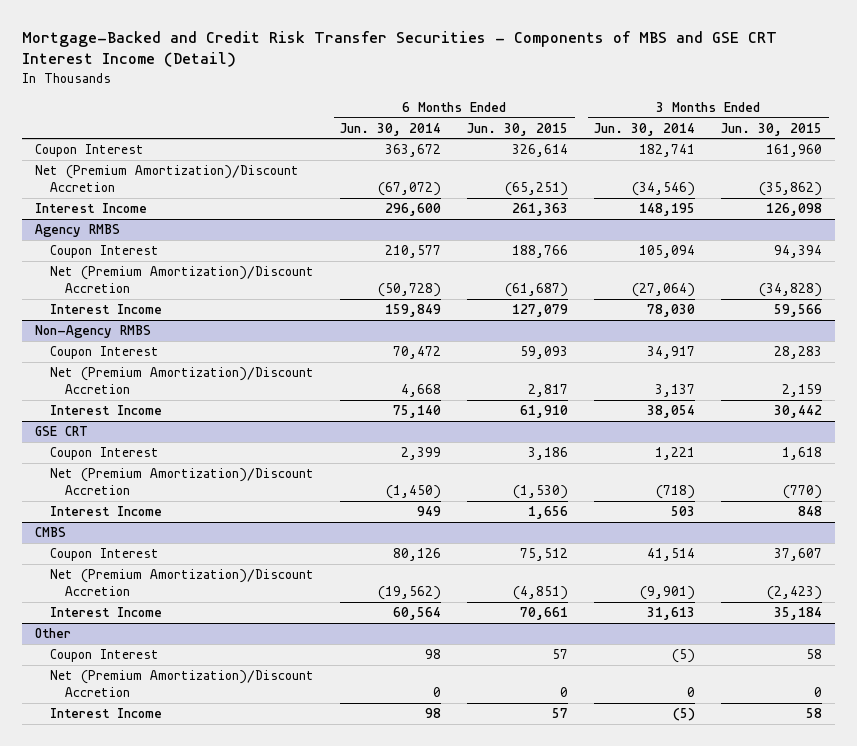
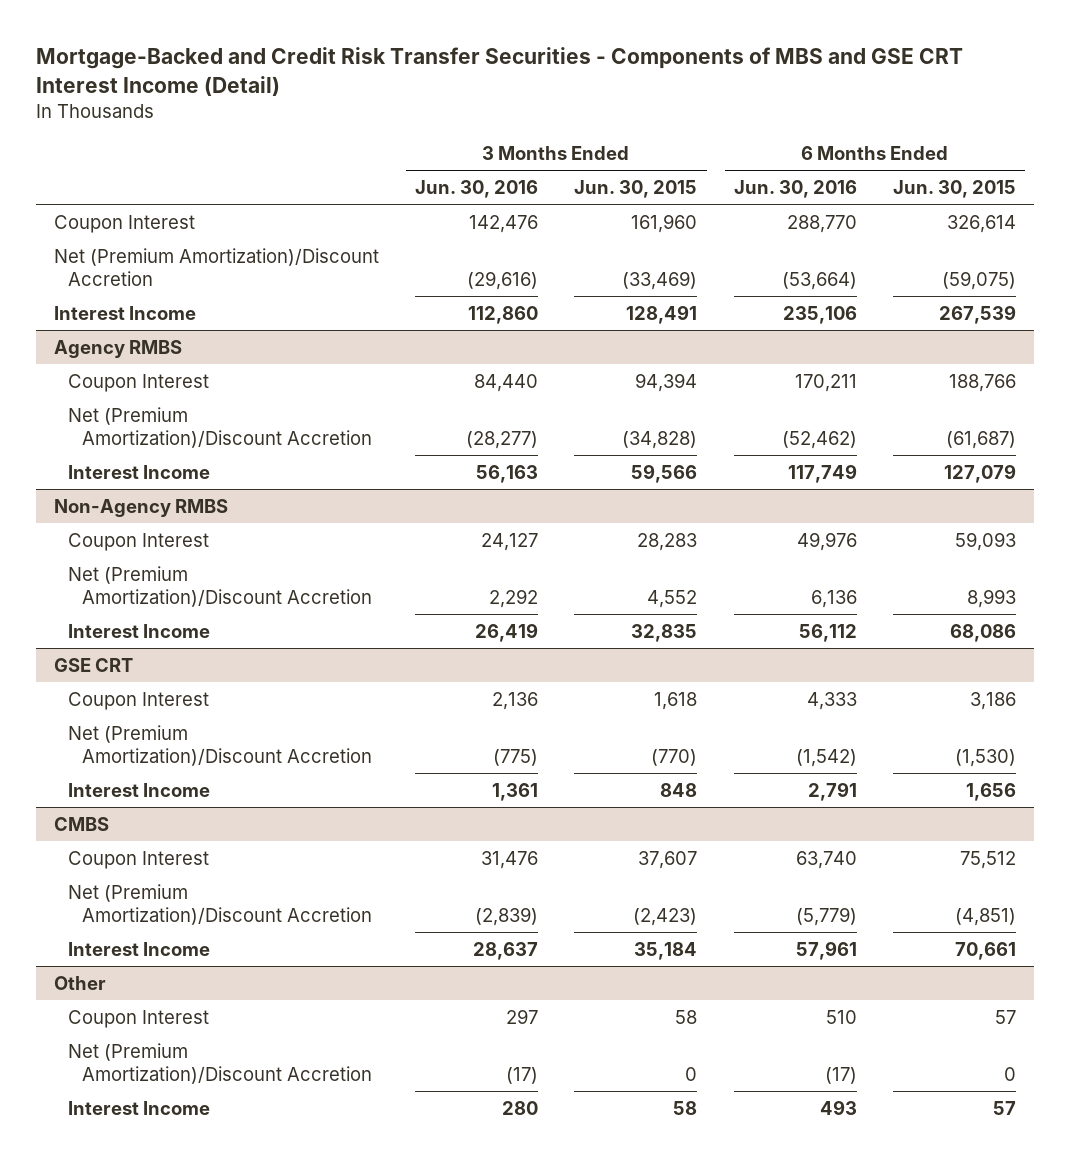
[340,122,442,136] Jun. 30, 2014 -> none
[594,122,696,136] Jun. 30, 2014 -> none
none -> [415,179,539,198] Jun. 30, 2016
none -> [733,179,857,198] Jun. 30, 2016
[505,182,569,197] (65,251) -> [942,270,1017,290] (59,075)
[759,182,823,197] (35,862) -> [622,270,698,290] (33,469)
[512,203,569,217] 261,363 -> [939,304,1017,324] 267,539
[766,203,823,217] 126,098 -> [626,304,698,324] 128,491
[528,384,569,398] 2,817 -> [967,588,1017,608] 8,993
[782,384,823,398] 2,159 -> [647,589,698,608] 4,552
[520,405,569,419] 61,910 -> [950,623,1017,642] 68,086
[774,405,823,419] 30,442 -> [631,623,698,642] 32,835

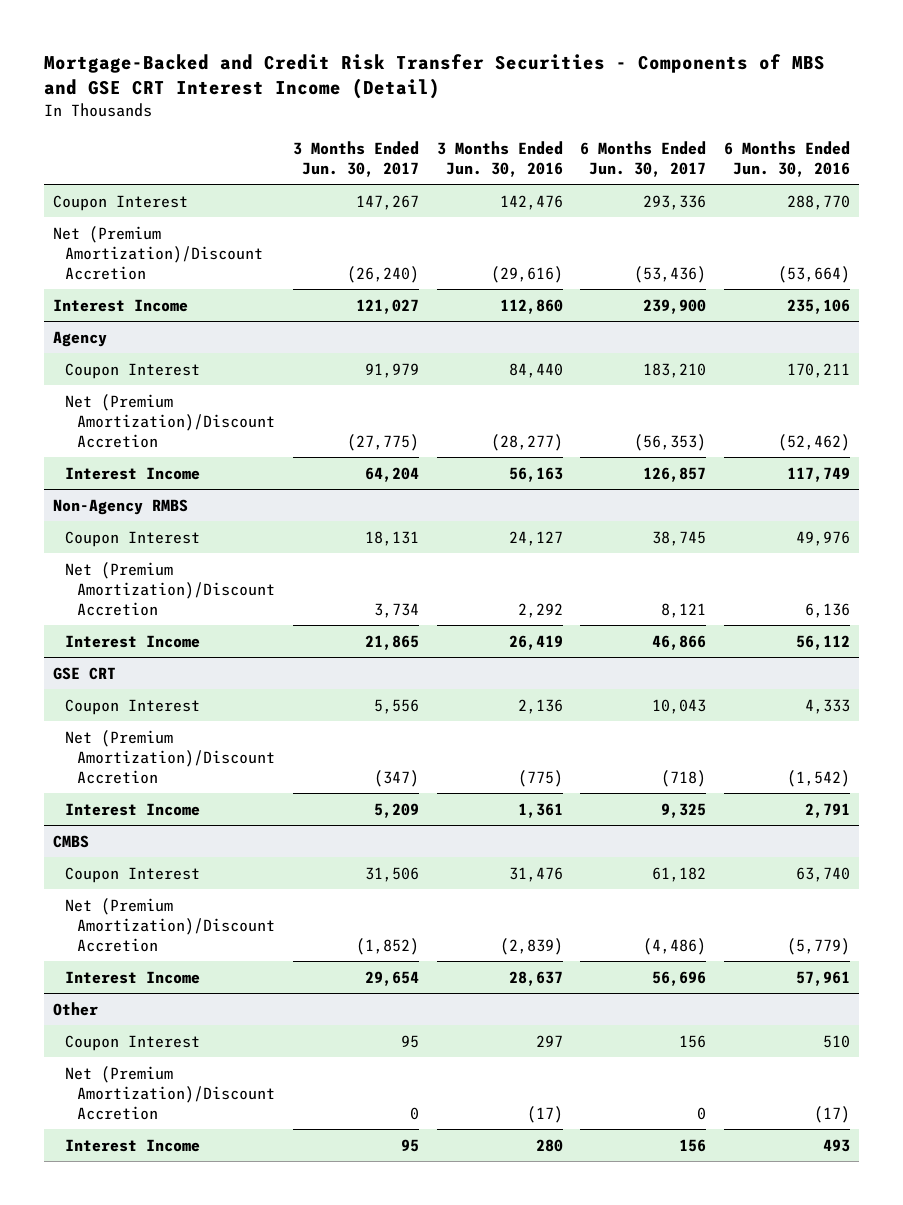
[574,179,698,198] Jun. 30, 2015 -> none
[893,179,1017,198] Jun. 30, 2015 -> none
none -> [292,140,419,177] 3 Months Ended Jun. 30, 2017
none -> [580,140,707,177] 6 Months Ended Jun. 30, 2017
[53,339,182,358] Agency RMBS -> [52,330,107,347] Agency

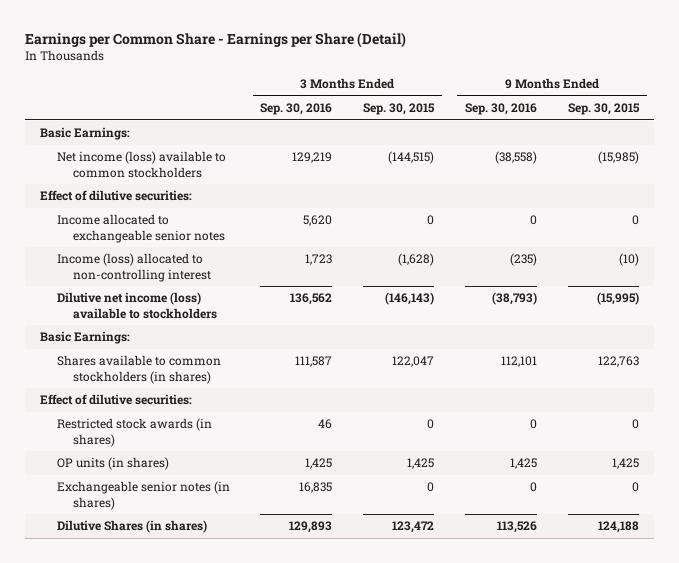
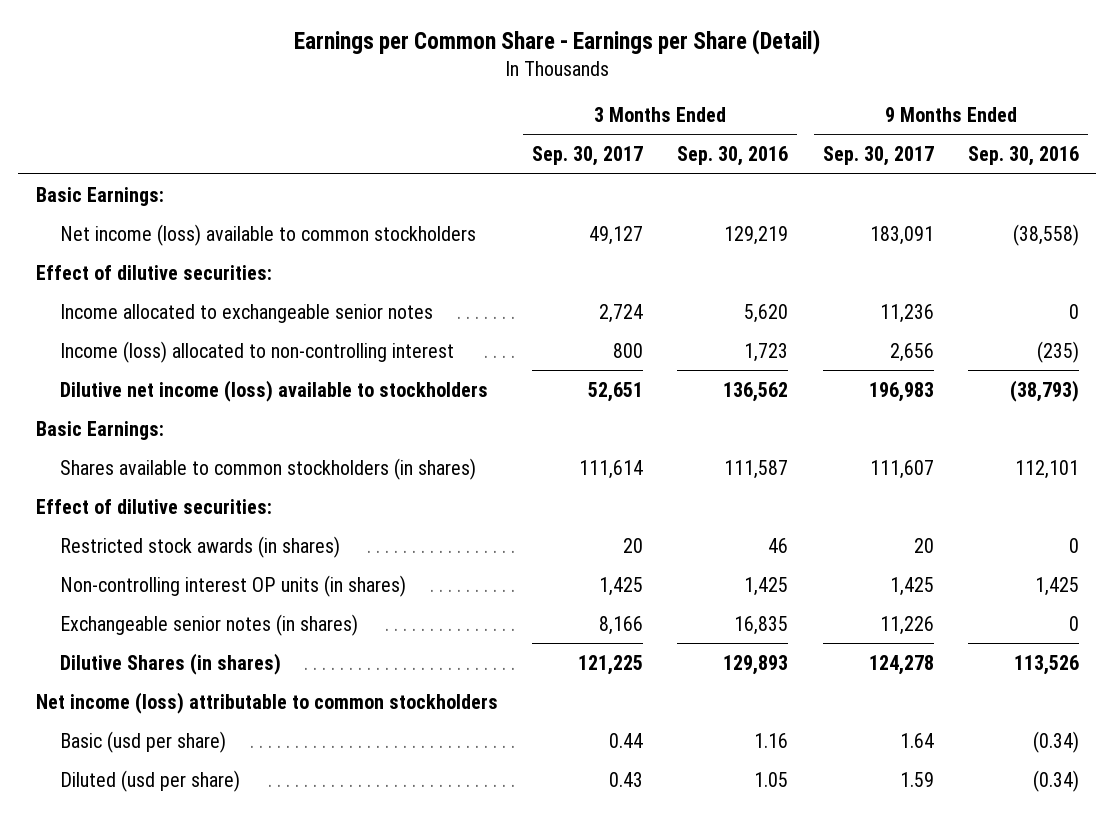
[363,103,436,116] Sep. 30, 2015 -> none
[567,103,640,116] Sep. 30, 2015 -> none
none -> [531,146,643,167] Sep. 30, 2017
none -> [822,146,934,167] Sep. 30, 2017
[56,457,169,471] OP units (in shares) -> [59,574,406,597] Non-controlling interest OP units (in shares)
none -> [35,691,498,714] Net income (loss) attributable to common stockholders
none -> [59,730,226,753] Basic (usd per share)
none -> [59,769,240,792] Diluted (usd per share)

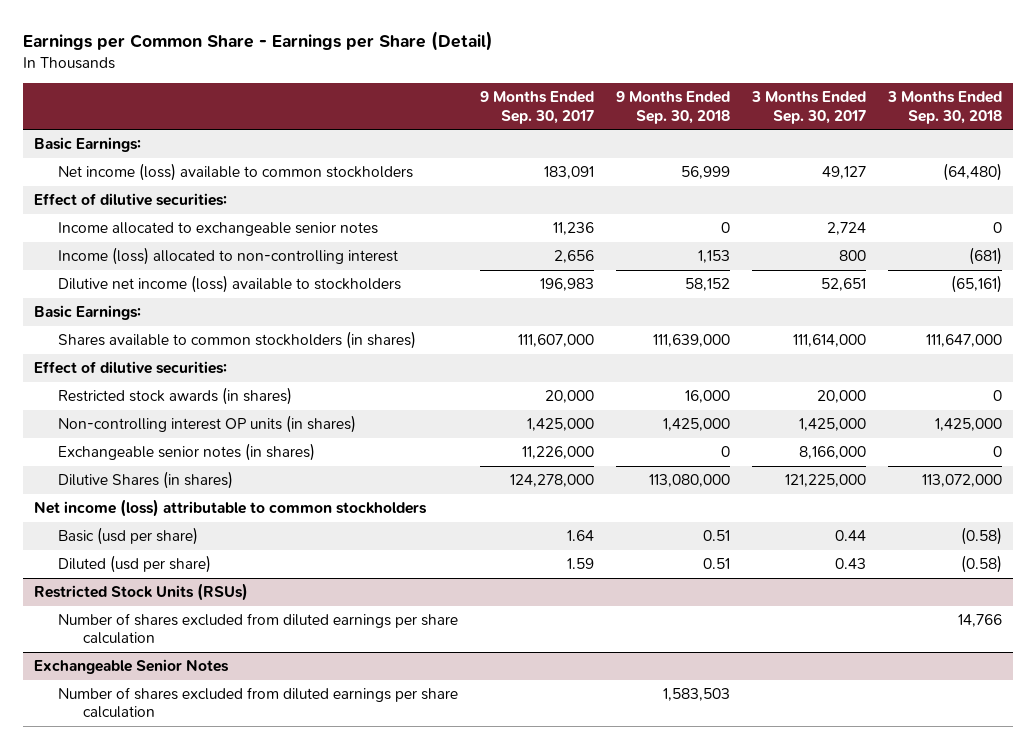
[677,146,789,167] Sep. 30, 2016 -> none
[968,146,1080,167] Sep. 30, 2016 -> none
none -> [616,91,731,124] 9 Months Ended Sep. 30, 2018
none -> [886,91,1002,124] 3 Months Ended Sep. 30, 2018
[578,459,643,479] 111,614 -> [793,333,867,347] 111,614,000
[869,459,934,479] 111,607 -> [518,333,595,347] 111,607,000
[622,537,643,553] 20 -> [817,389,867,403] 20,000
[913,537,934,553] 20 -> [545,389,595,403] 20,000
[598,576,643,596] 1,425 -> [799,417,867,431] 1,425,000
[889,576,934,596] 1,425 -> [527,417,595,431] 1,425,000
[598,615,643,635] 8,166 -> [799,445,867,459] 8,166,000
[879,615,934,635] 11,226 -> [522,445,595,459] 11,226,000
[577,654,643,675] 121,225 -> [785,473,867,487] 121,225,000
[868,654,934,675] 124,278 -> [510,473,595,487] 124,278,000
none -> [34,582,249,601] Restricted Stock Units (RSUs)
none -> [58,612,459,645] Number of shares excluded from diluted earnings per share calculation
none -> [34,658,230,674] Exchangeable Senior Notes
none -> [58,686,459,719] Number of shares excluded from diluted earnings per share calculation

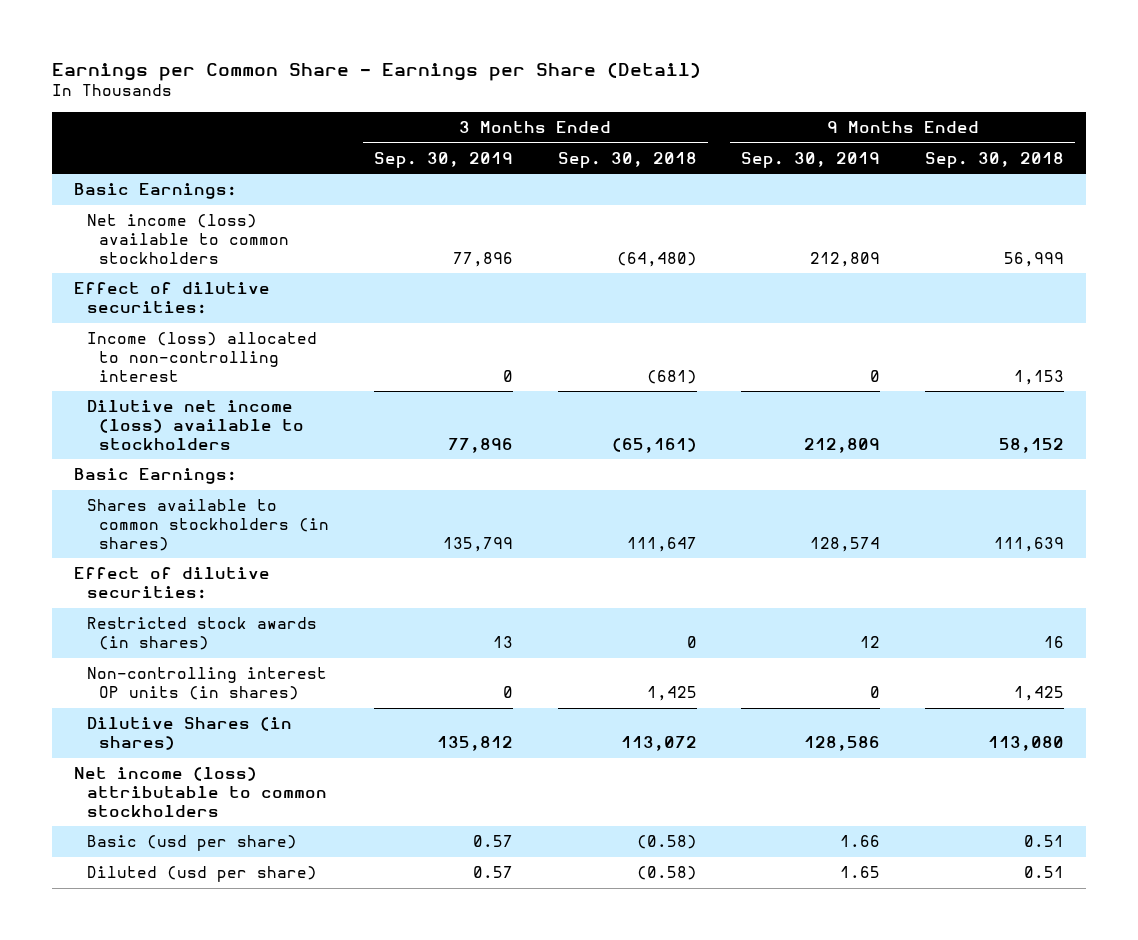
[480,91,595,124] 9 Months Ended Sep. 30, 2017 -> none
[751,91,867,124] 3 Months Ended Sep. 30, 2017 -> none
none -> [373,151,513,168] Sep. 30, 2019
none -> [741,151,881,168] Sep. 30, 2019
[58,221,379,236] Income allocated to exchangeable senior notes -> none
[653,333,731,347] 111,639,000 -> [994,536,1065,552] 111,639
[925,333,1002,347] 111,647,000 -> [626,536,697,552] 111,647
[58,442,316,461] Exchangeable senior notes (in shares) -> none
[685,389,731,403] 16,000 -> [1044,636,1065,649] 16
[663,417,731,431] 1,425,000 -> [1014,686,1065,702] 1,425
[934,417,1002,431] 1,425,000 -> [646,686,697,702] 1,425
[649,473,731,487] 113,080,000 -> [988,736,1065,752] 113,080
[921,473,1002,487] 113,072,000 -> [620,736,697,752] 113,072
[34,582,249,601] Restricted Stock Units (RSUs) -> none
[58,612,459,645] Number of shares excluded from diluted earnings per share calculation -> none
[34,658,230,674] Exchangeable Senior Notes -> none
[58,686,459,719] Number of shares excluded from diluted earnings per share calculation -> none

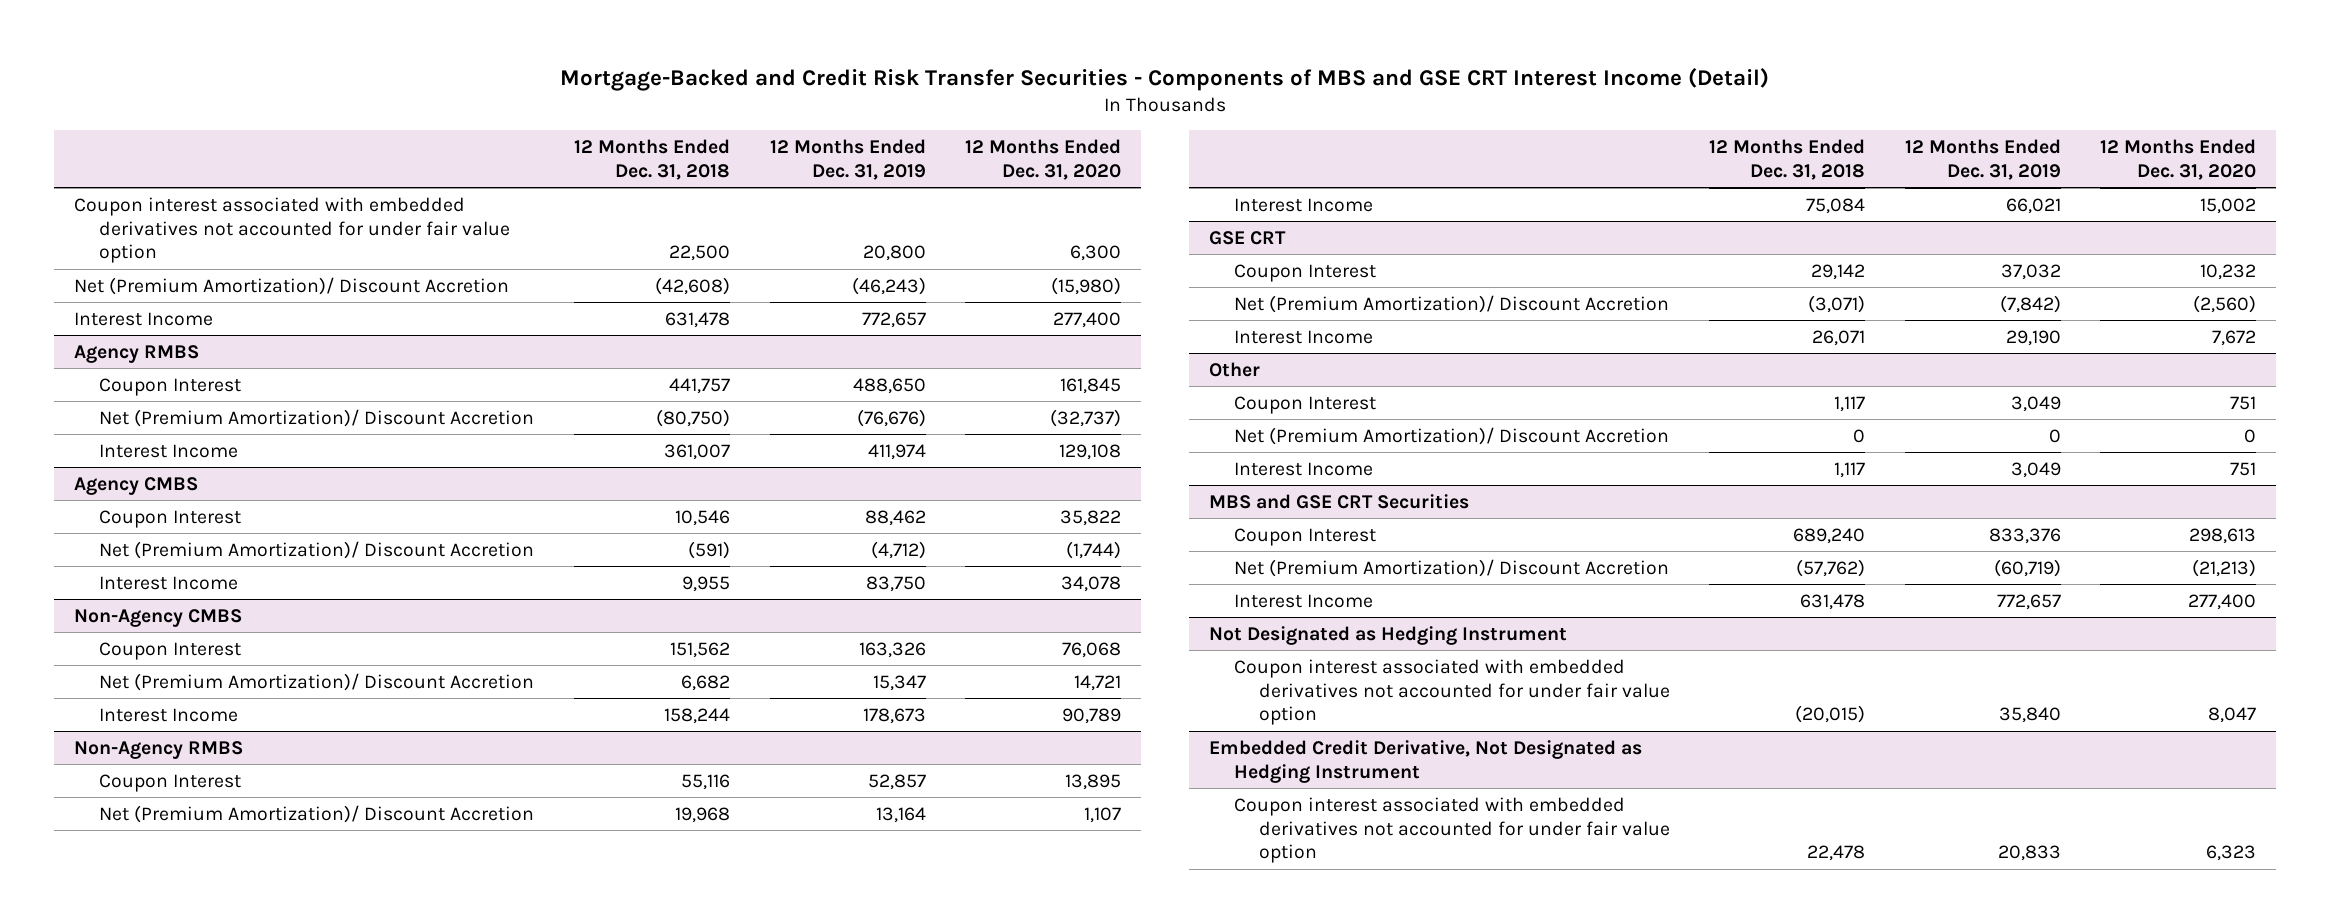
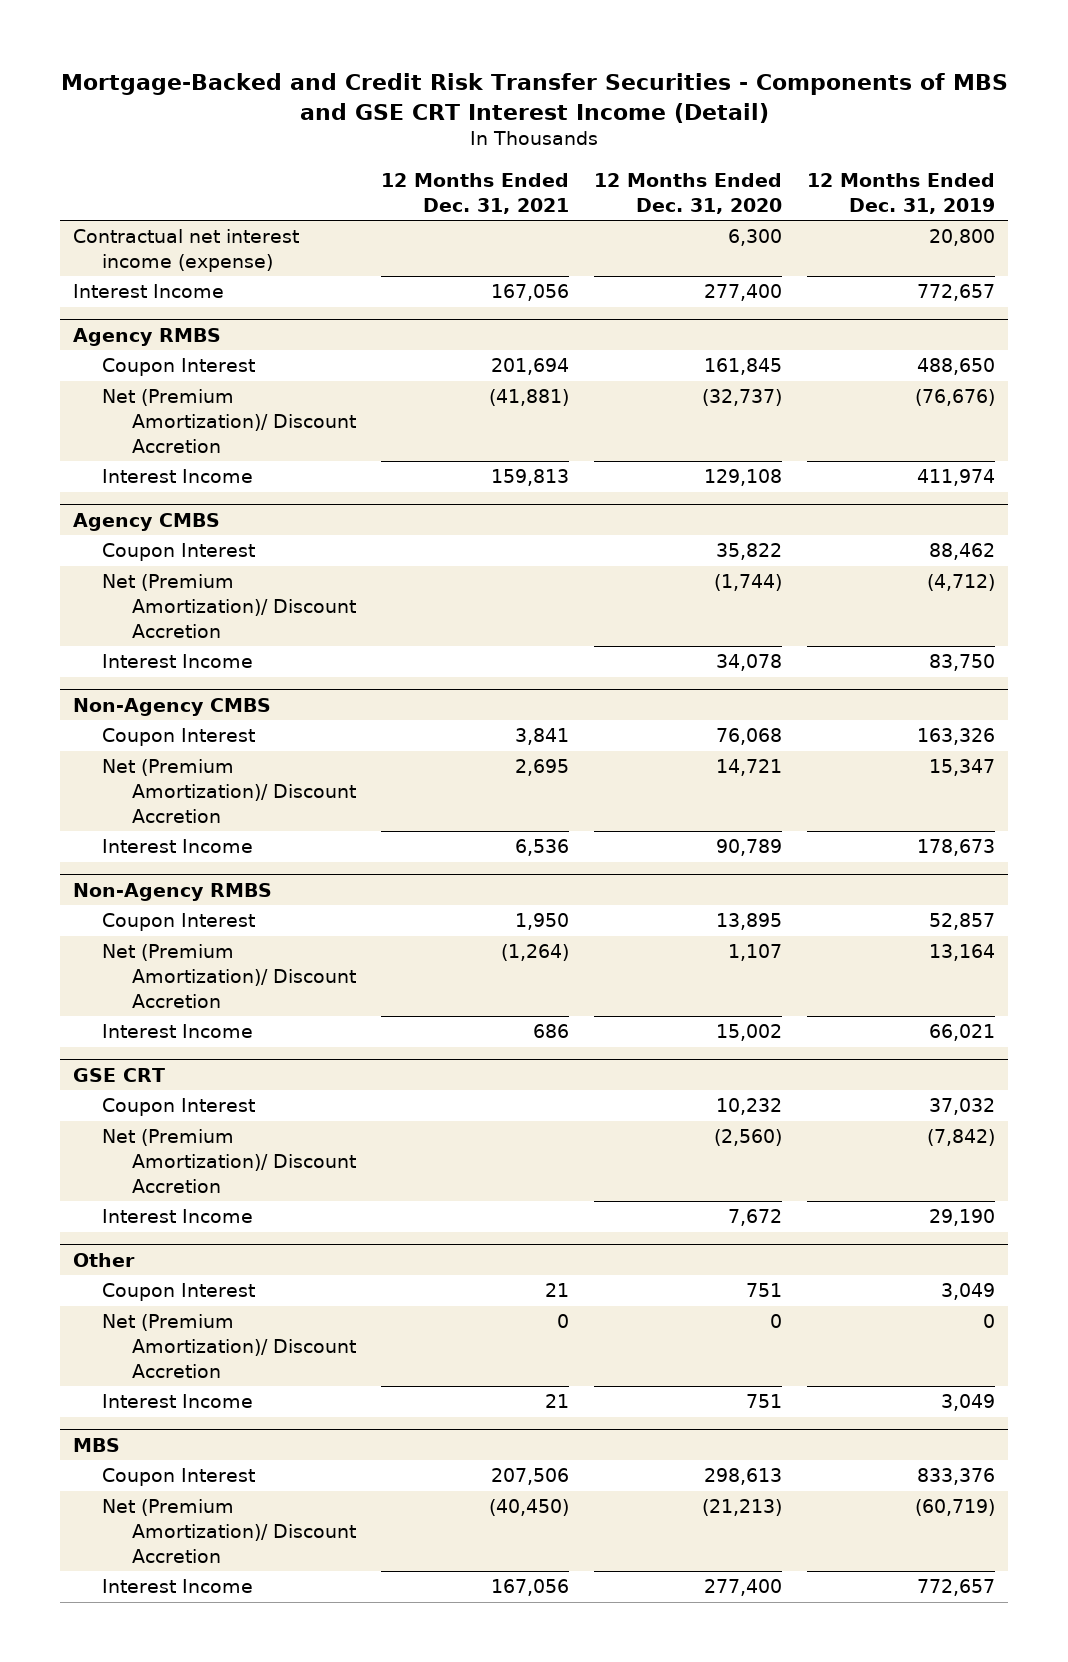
[574,139,731,180] 12 Months Ended Dec. 31, 2018 -> none
none -> [381,172,570,214] 12 Months Ended Dec. 31, 2021
[73,276,509,295] Net (Premium Amortization)/ Discount Accretion -> none
[73,196,510,264] Coupon interest associated with embedded derivatives not accounted for under fair value option -> [72,229,299,273] Contractual net interest income (expense)
[1209,493,1470,509] MBS and GSE CRT Securities -> [72,1437,120,1452] MBS
[1209,625,1568,645] Not Designated as Hedging Instrument -> none
[1234,658,1671,726] Coupon interest associated with embedded derivatives not accounted for under fair value option -> none
[1209,739,1643,783] Embedded Credit Derivative, Not Designated as Hedging Instrument -> none
[1234,796,1671,864] Coupon interest associated with embedded derivatives not accounted for under fair value option -> none

